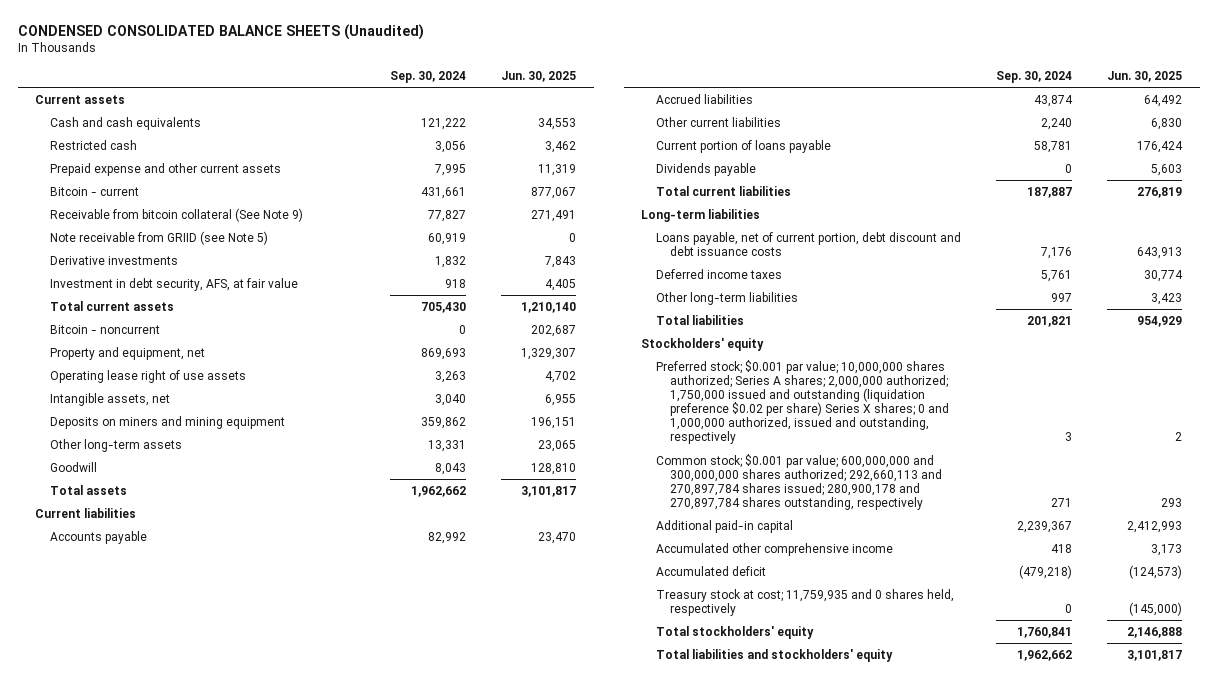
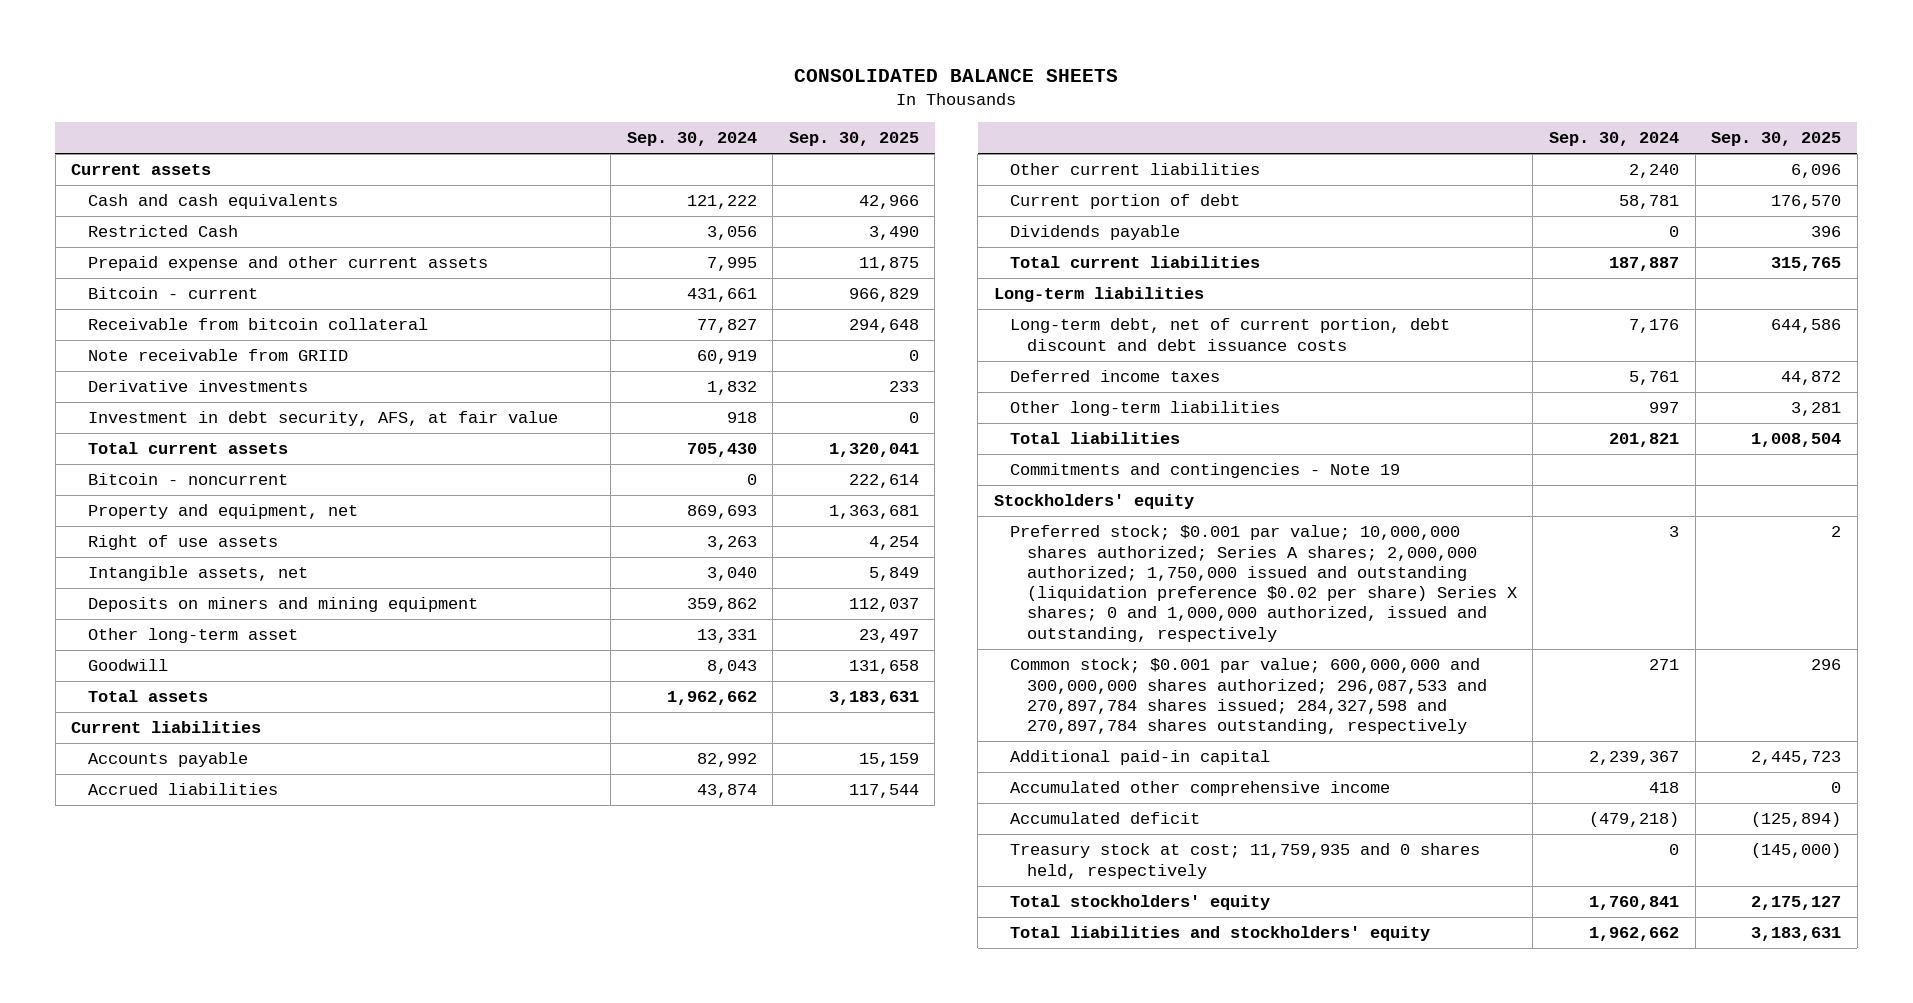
[17,24,424,41] CONDENSED CONSOLIDATED BALANCE SHEETS (Unaudited) -> [794,68,1119,82] CONSOLIDATED BALANCE SHEETS
[501,71,577,83] Jun. 30, 2025 -> none
none -> [788,132,919,147] Sep. 30, 2025
[49,139,137,150] Restricted cash -> [87,225,238,238] Restricted Cash
[49,207,303,222] Receivable from bitcoin collateral (See Note 9) -> [87,318,428,331] Receivable from bitcoin collateral
[49,230,268,245] Note receivable from GRIID (see Note 5) -> [87,349,348,362] Note receivable from GRIID
[49,369,246,383] Operating lease right of use assets -> [87,535,278,551] Right of use assets
[49,438,182,452] Other long-term assets -> [87,628,298,644] Other long-term asset
[655,139,831,153] Current portion of loans payable -> [1010,194,1241,210] Current portion of debt
[655,231,961,256] Loans payable, net of current portion, debt discount and debt issuance costs -> [1010,318,1451,351] Long-term debt, net of current portion, debt discount and debt issuance costs
none -> [1010,463,1401,479] Commitments and contingencies - Note 19
[655,453,943,511] Common stock; $0.001 par value; 600,000,000 and 300,000,000 shares authorized; 292,660,113 and 270,897,784 shares issued; 280,900,178 and 270,897,784 shares outstanding, respectively -> [1010,658,1487,735] Common stock; $0.001 par value; 600,000,000 and 300,000,000 shares authorized; 296,087,533 and 270,897,784 shares issued; 284,327,598 and 270,897,784 shares outstanding, respectively

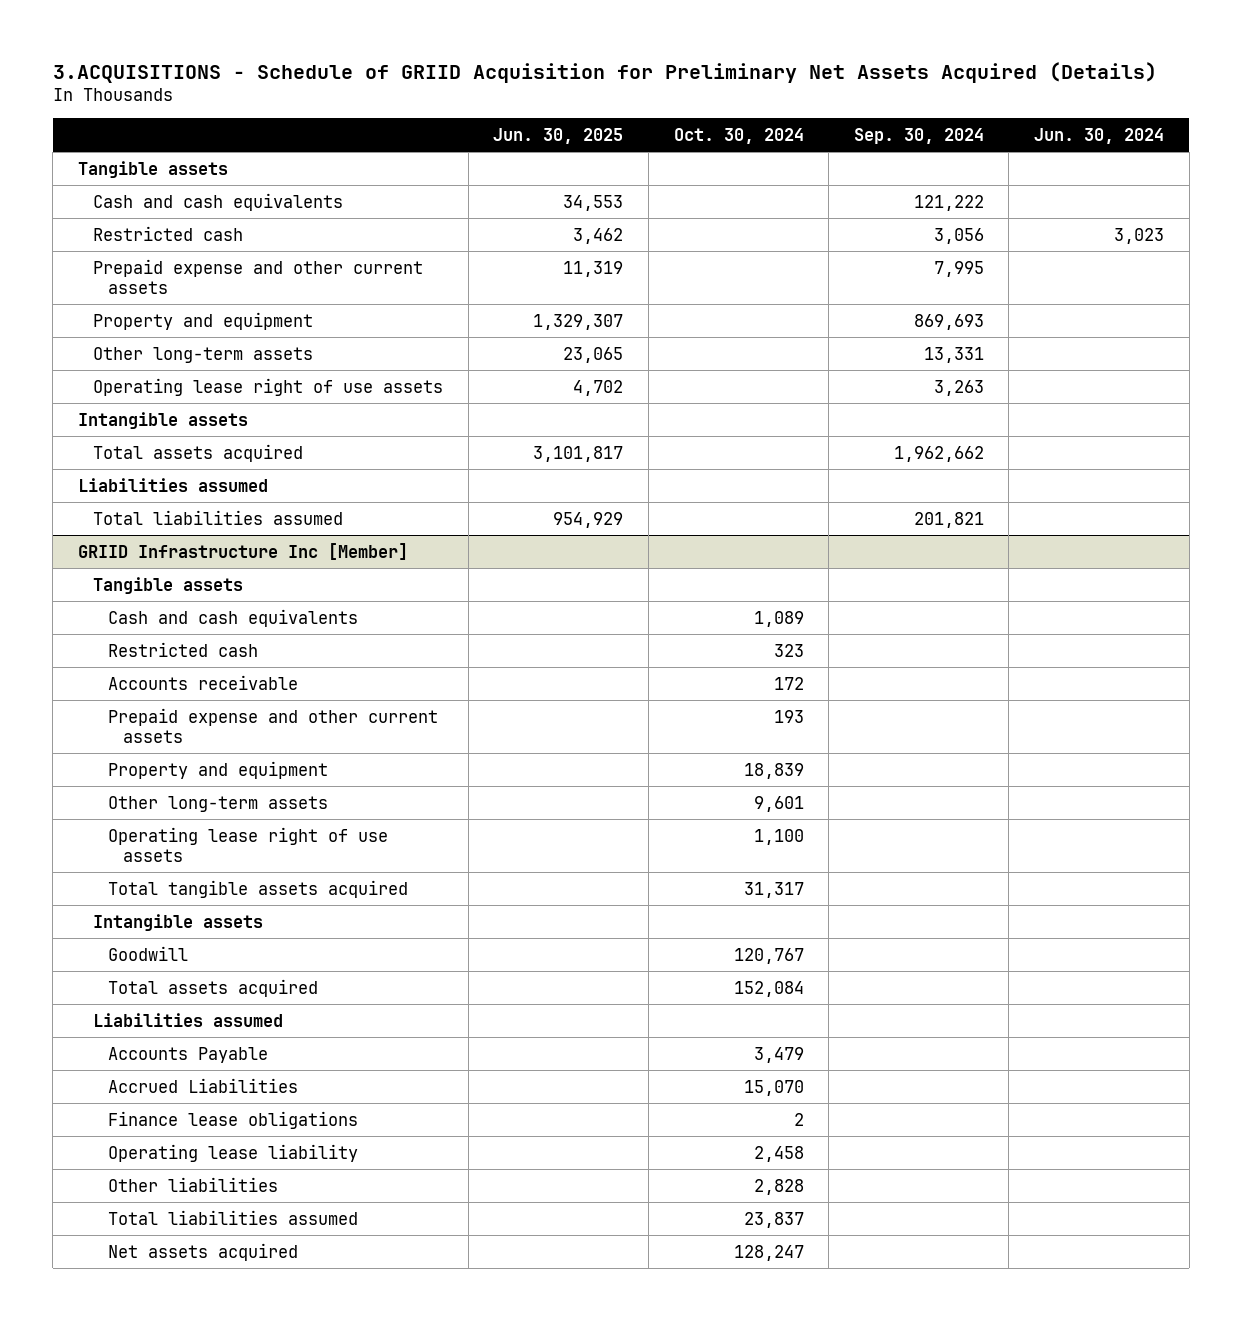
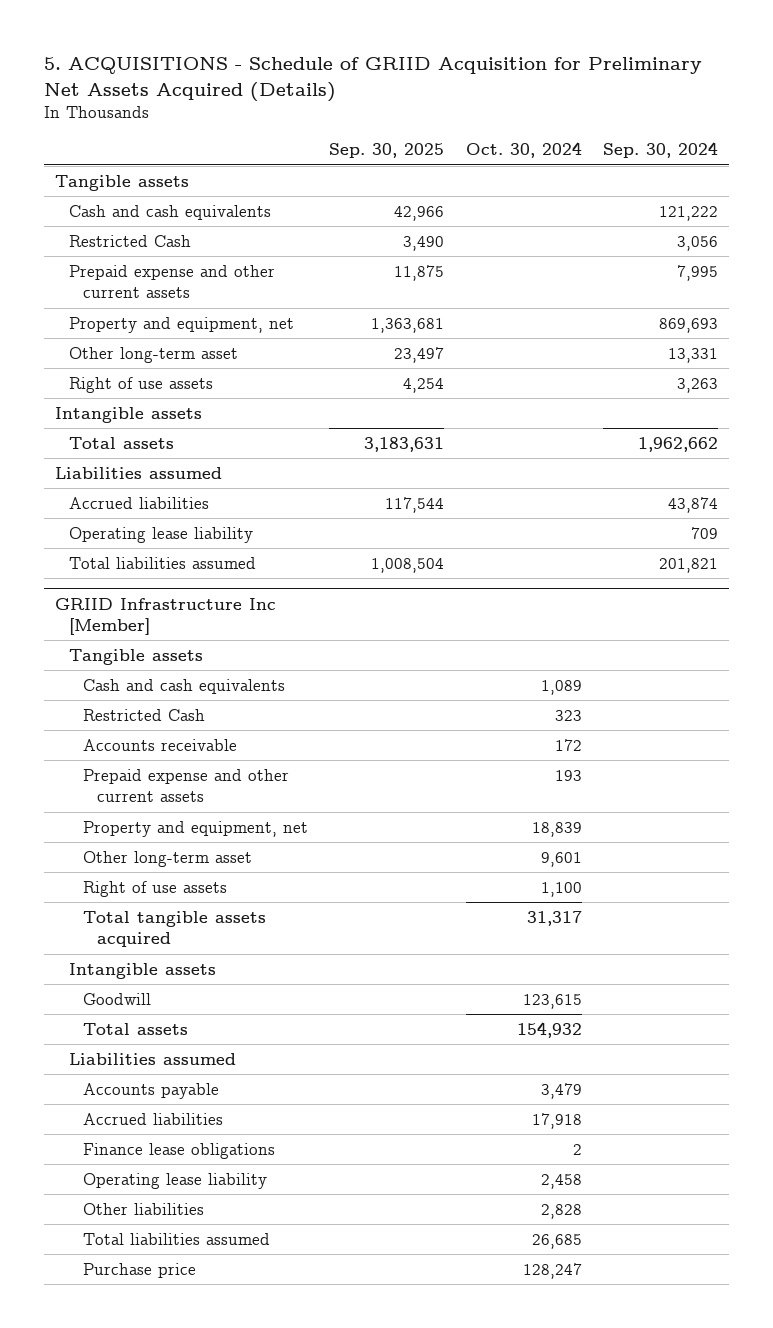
[52,61,1157,83] 3.ACQUISITIONS - Schedule of GRIID Acquisition for Preliminary Net Assets Acquired (Details) -> [43,56,702,102] 5. ACQUISITIONS - Schedule of GRIID Acquisition for Preliminary Net Assets Acquired (Details)
[493,127,624,144] Jun. 30, 2025 -> none
[1034,127,1165,144] Jun. 30, 2024 -> none
none -> [329,143,445,159] Sep. 30, 2025
[92,225,243,241] Restricted cash -> [68,234,191,247] Restricted Cash
[92,311,313,330] Property and equipment -> [68,316,294,333] Property and equipment, net
[92,346,313,363] Other long-term assets -> [68,346,238,363] Other long-term asset
[92,377,443,396] Operating lease right of use assets -> [68,376,213,393] Right of use assets
[92,443,303,462] Total assets acquired -> [68,436,174,449] Total assets
none -> [68,496,209,509] Accrued liabilities
none -> [68,526,253,543] Operating lease liability
[108,641,259,657] Restricted cash -> [83,708,206,721] Restricted Cash
[108,760,329,779] Property and equipment -> [83,820,309,837] Property and equipment, net
[108,795,329,812] Other long-term assets -> [83,850,253,867] Other long-term asset
[108,826,389,862] Operating lease right of use assets -> [83,880,228,897] Right of use assets
[733,947,804,964] 120,767 -> [522,993,582,1009] 123,615
[108,978,319,997] Total assets acquired -> [83,1022,189,1035] Total assets
[733,980,804,997] 152,084 -> [516,1021,582,1038] 154,932
[108,1046,269,1063] Accounts Payable -> [83,1082,220,1099] Accounts payable
[108,1077,299,1093] Accrued Liabilities -> [83,1112,224,1125] Accrued liabilities
[743,1079,804,1096] 15,070 -> [531,1112,582,1129] 17,918
[743,1211,804,1228] 23,837 -> [531,1233,582,1249] 26,685
[108,1242,299,1261] Net assets acquired -> [83,1262,197,1278] Purchase price

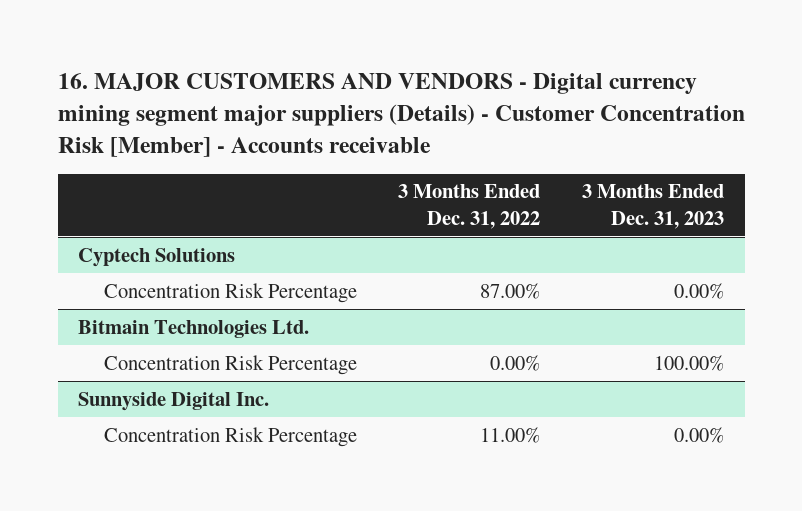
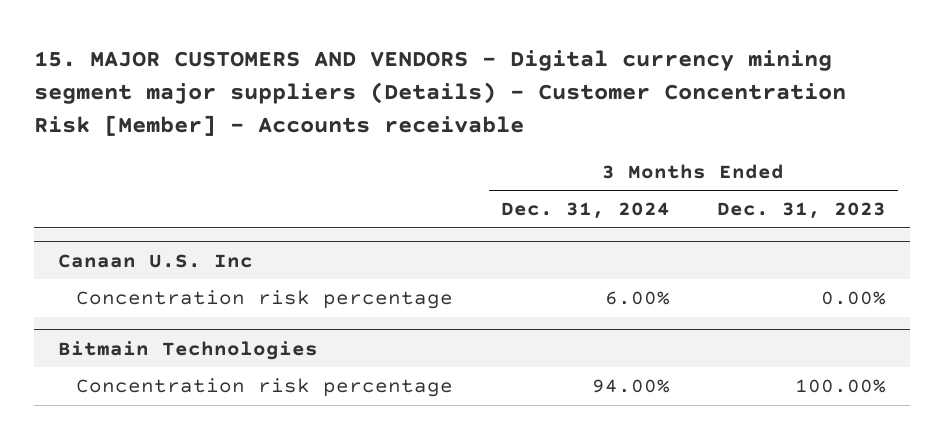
[57,73,745,158] 16. MAJOR CUSTOMERS AND VENDORS - Digital currency mining segment major suppliers (Details) - Customer Concentration Risk [Member] - Accounts receivable -> [33,50,846,136] 15. MAJOR CUSTOMERS AND VENDORS - Digital currency mining segment major suppliers (Details) - Customer Concentration Risk [Member] - Accounts receivable
[398,184,541,229] 3 Months Ended Dec. 31, 2022 -> none
none -> [500,202,670,220] Dec. 31, 2024
[78,391,270,411] Sunnyside Digital Inc. -> none
[103,426,357,447] Concentration Risk Percentage -> none
[78,247,236,267] Cyptech Solutions -> [57,253,253,268] Canaan U.S. Inc
[103,282,357,303] Concentration Risk Percentage -> [76,289,454,309] Concentration risk percentage
[78,319,310,338] Bitmain Technologies Ltd. -> [57,340,318,360] Bitmain Technologies
[103,354,357,375] Concentration Risk Percentage -> [76,377,454,397] Concentration risk percentage

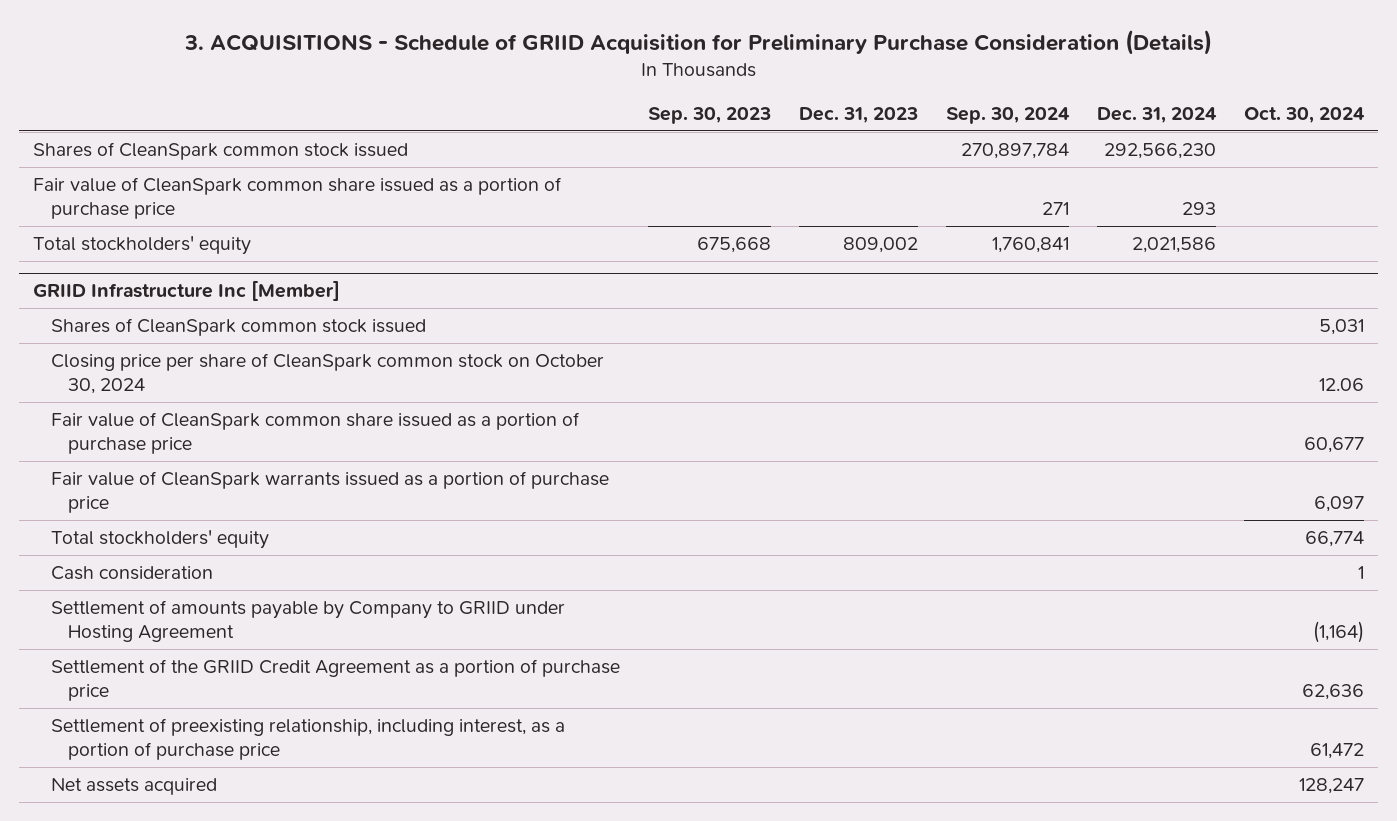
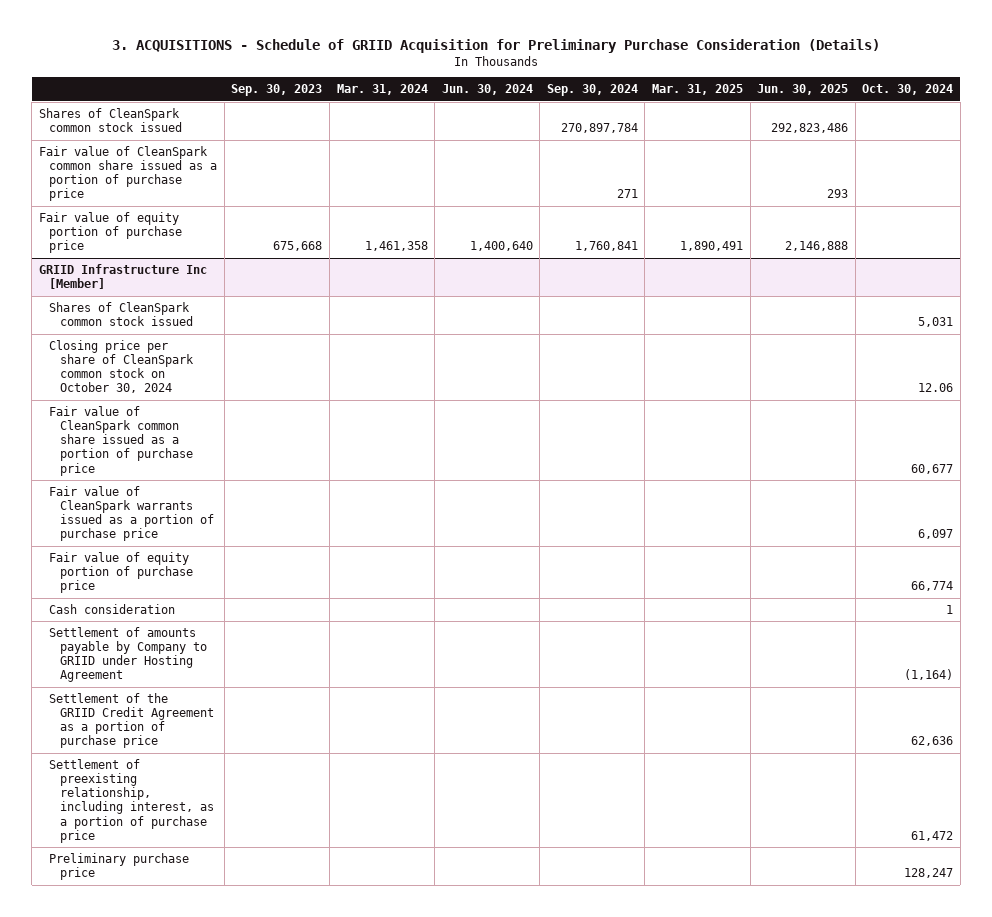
[798,106,918,123] Dec. 31, 2023 -> none
[1096,106,1217,123] Dec. 31, 2024 -> none
none -> [336,84,428,96] Mar. 31, 2024
none -> [441,84,533,96] Jun. 30, 2024
none -> [651,84,743,96] Mar. 31, 2025
none -> [757,84,849,96] Jun. 30, 2025
[33,236,252,256] Total stockholders' equity -> [38,212,183,254] Fair value of equity portion of purchase price
[50,530,269,550] Total stockholders' equity -> [49,552,193,594] Fair value of equity portion of purchase price
[50,778,217,796] Net assets acquired -> [49,853,190,881] Preliminary purchase price

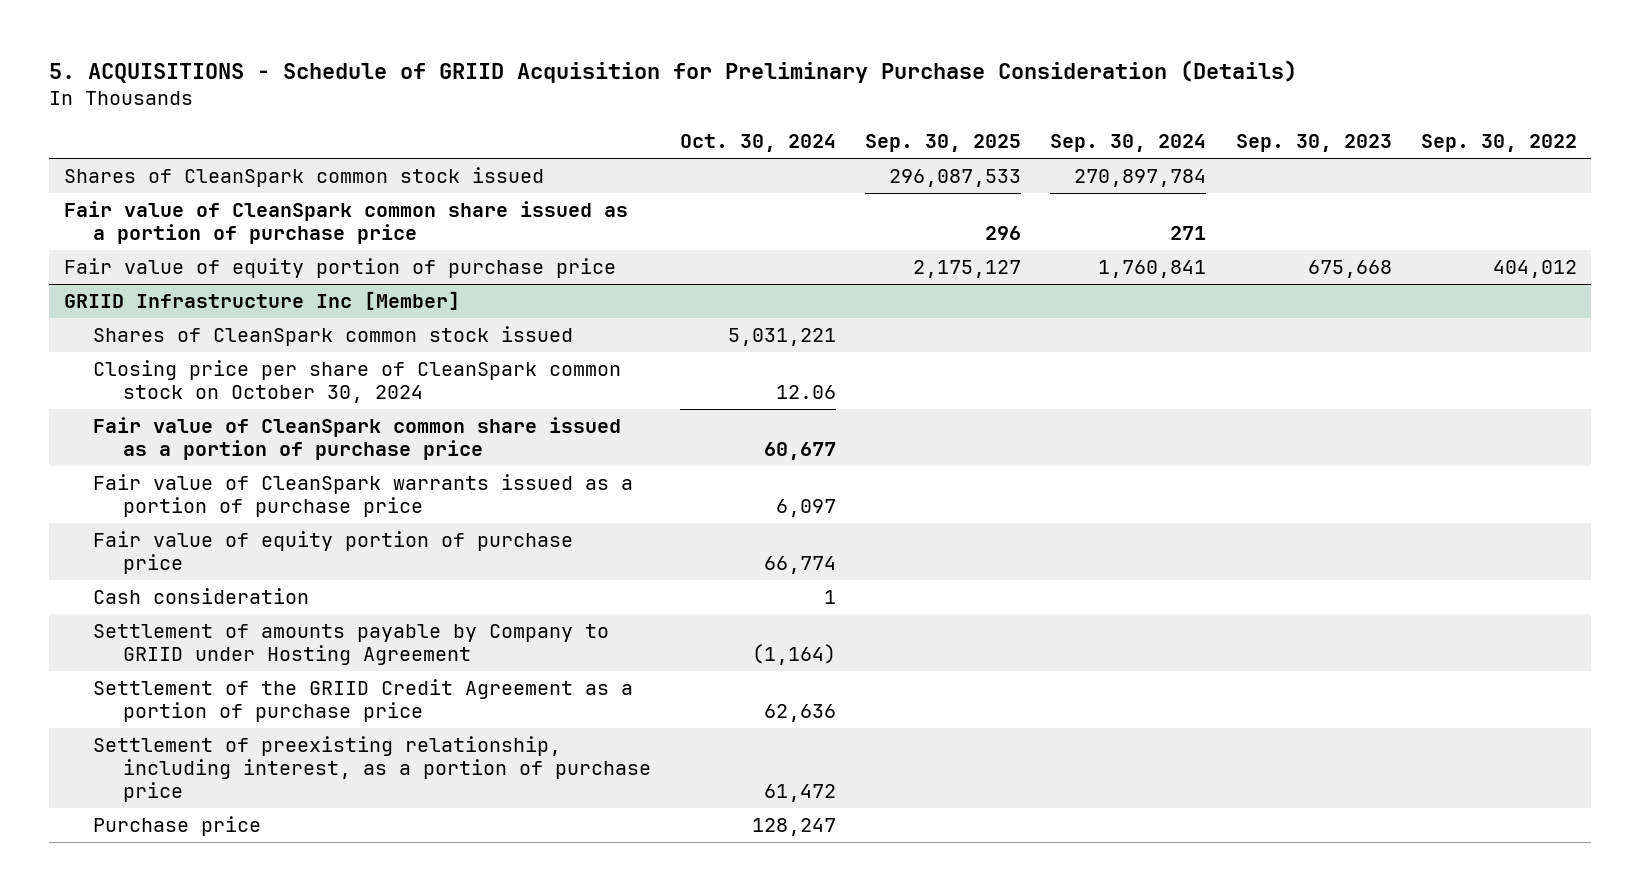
[111,38,880,53] 3. ACQUISITIONS - Schedule of GRIID Acquisition for Preliminary Purchase Consideration (Details) -> [49,60,1298,84] 5. ACQUISITIONS - Schedule of GRIID Acquisition for Preliminary Purchase Consideration (Details)
[336,84,428,96] Mar. 31, 2024 -> none
[441,84,533,96] Jun. 30, 2024 -> none
[651,84,743,96] Mar. 31, 2025 -> none
[757,84,849,96] Jun. 30, 2025 -> none
none -> [865,134,1022,153] Sep. 30, 2025
none -> [1420,134,1577,153] Sep. 30, 2022
[918,317,954,328] 5,031 -> [727,327,836,346] 5,031,221
[49,853,190,881] Preliminary purchase price -> [93,815,262,836] Purchase price

